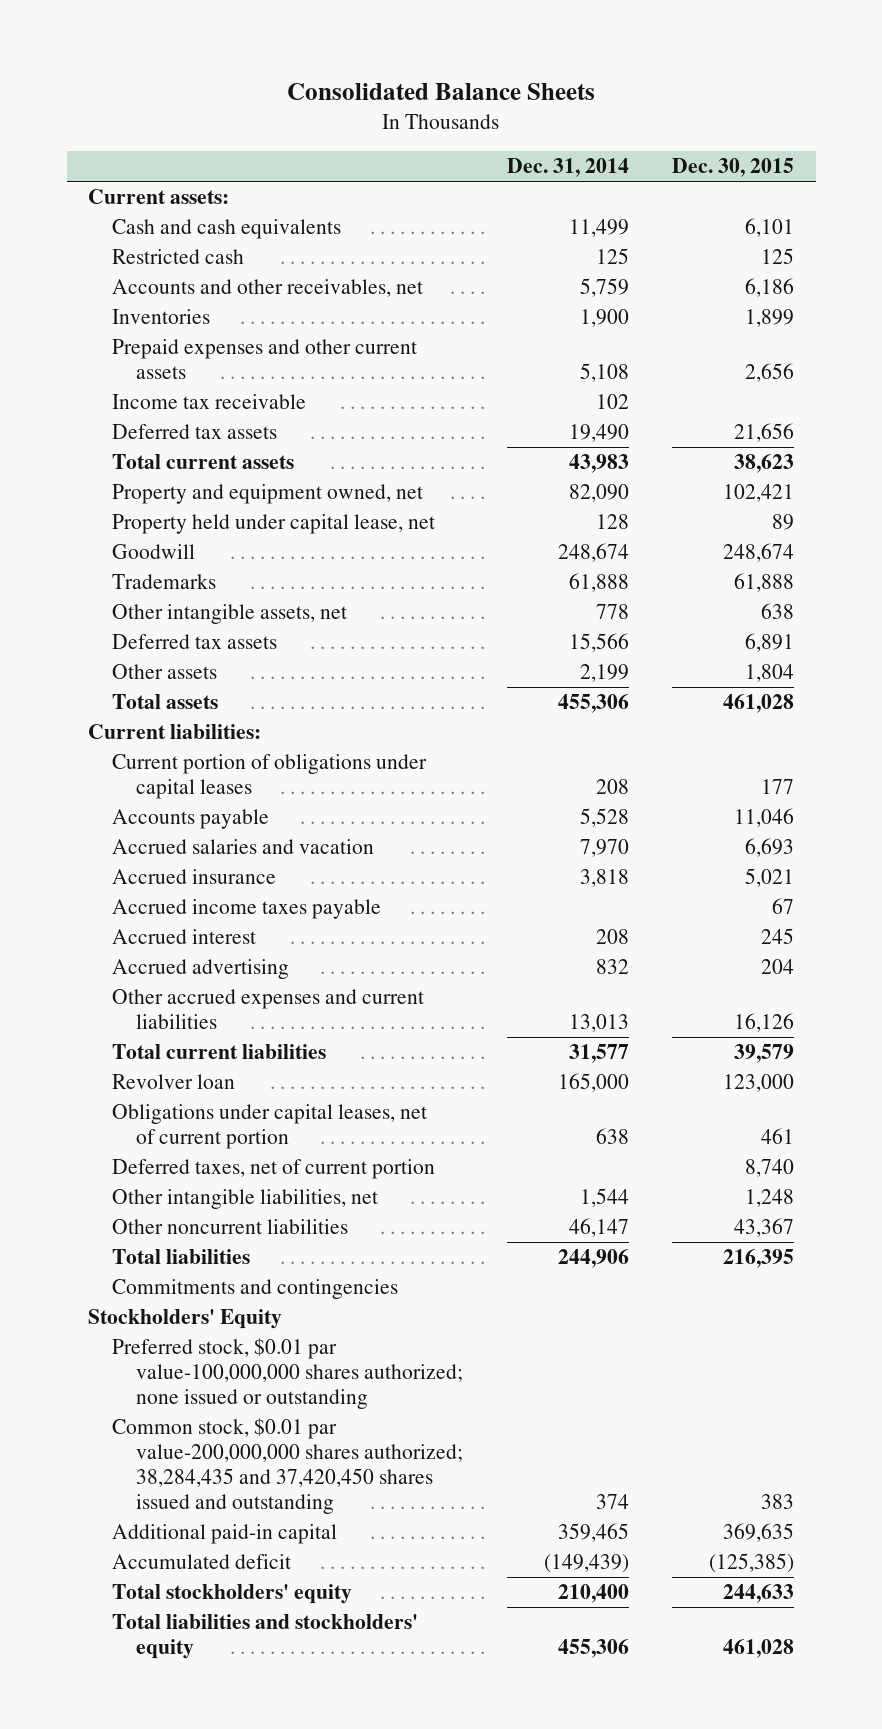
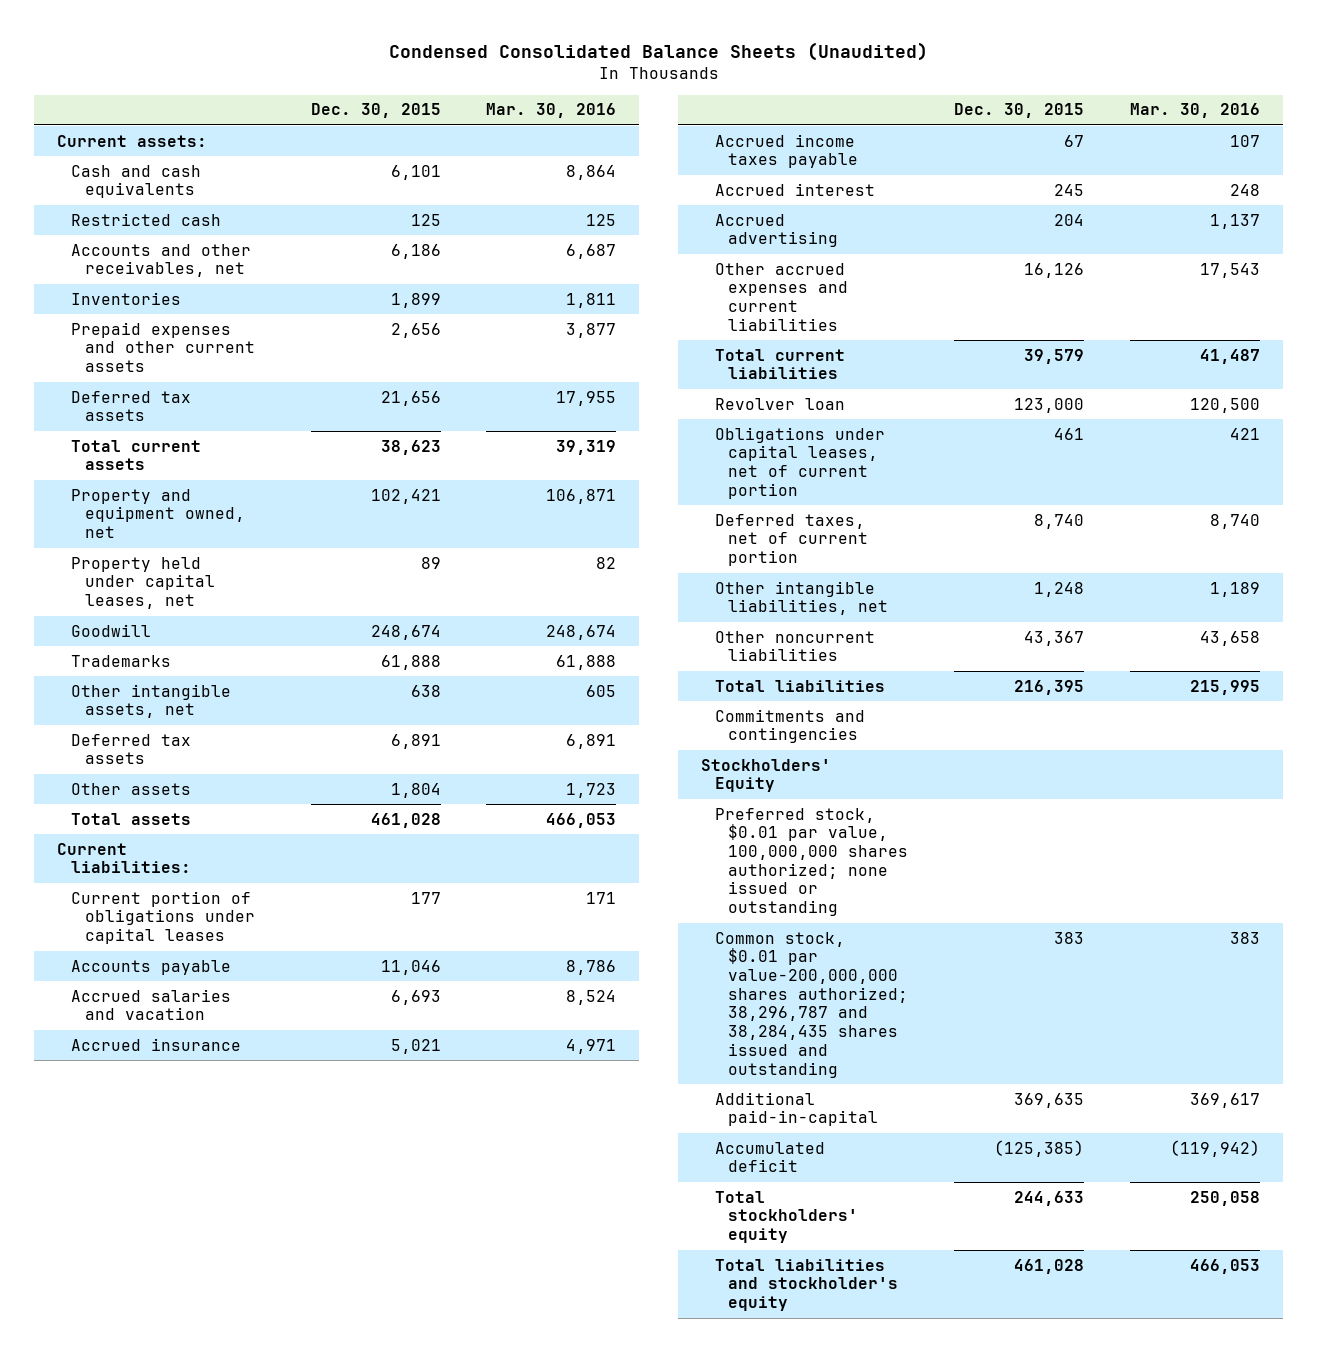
[287,83,596,101] Consolidated Balance Sheets -> [388,42,928,62] Condensed Consolidated Balance Sheets (Unaudited)
[506,158,629,178] Dec. 31, 2014 -> none
none -> [486,103,617,119] Mar. 30, 2016
[112,394,307,410] Income tax receivable -> none
[112,514,436,535] Property held under capital lease, net -> [71,556,215,610] Property held under capital leases, net
[112,1338,464,1410] Preferred stock, $0.01 par value-100,000,000 shares authorized; none issued or outstanding -> [714,807,909,917] Preferred stock, $0.01 par value, 100,000,000 shares authorized; none issued or outstanding
[112,1418,464,1515] Common stock, $0.01 par value-200,000,000 shares authorized; 38,284,435 and 37,420,450 shares issued and outstanding -> [714,931,909,1078] Common stock, $0.01 par value-200,000,000 shares authorized; 38,296,787 and 38,284,435 shares issued and outstanding
[112,1524,338,1545] Additional paid-in capital -> [714,1091,879,1127] Additional paid-in-capital
[112,1614,419,1660] Total liabilities and stockholders' equity -> [714,1258,899,1312] Total liabilities and stockholder's equity

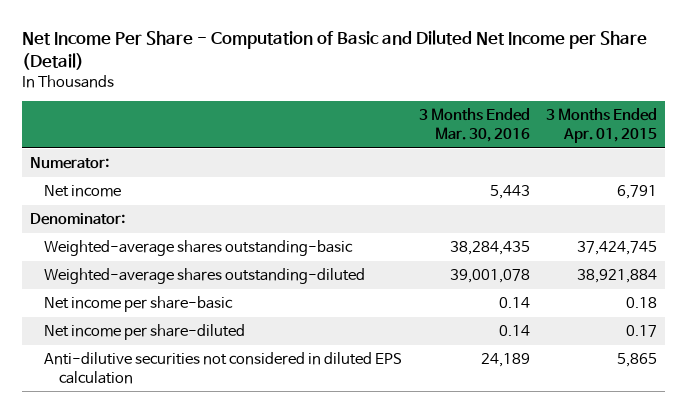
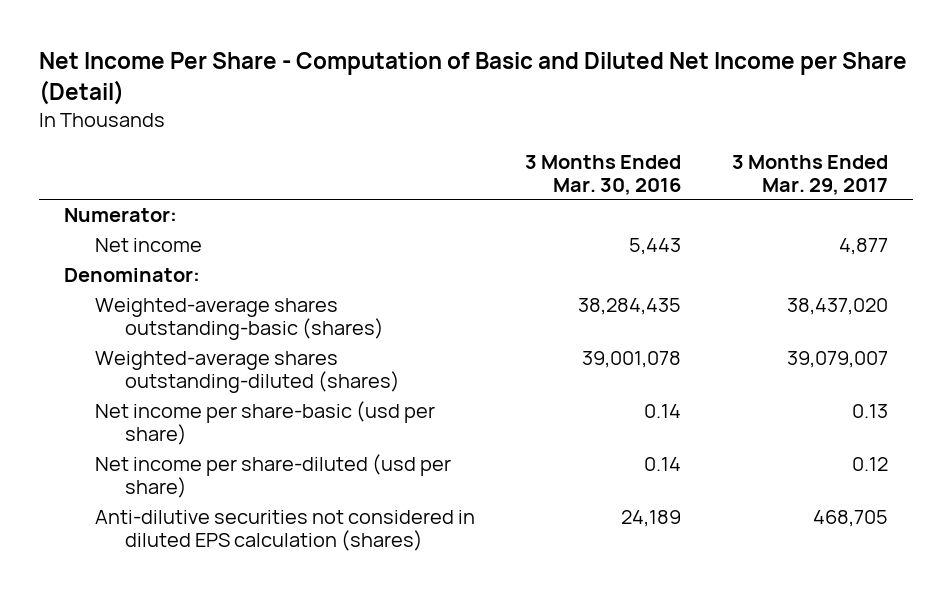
[546,108,658,143] 3 Months Ended Apr. 01, 2015 -> none
none -> [731,154,888,195] 3 Months Ended Mar. 29, 2017
[44,240,354,257] Weighted-average shares outstanding-basic -> [94,298,385,341] Weighted-average shares outstanding-basic (shares)
[44,268,366,285] Weighted-average shares outstanding-diluted -> [94,351,401,394] Weighted-average shares outstanding-diluted (shares)
[44,296,234,313] Net income per share-basic -> [94,401,435,446] Net income per share-basic (usd per share)
[44,324,246,341] Net income per share-diluted -> [94,454,451,499] Net income per share-diluted (usd per share)
[44,352,403,384] Anti-dilutive securities not considered in diluted EPS calculation -> [94,510,475,552] Anti-dilutive securities not considered in diluted EPS calculation (shares)

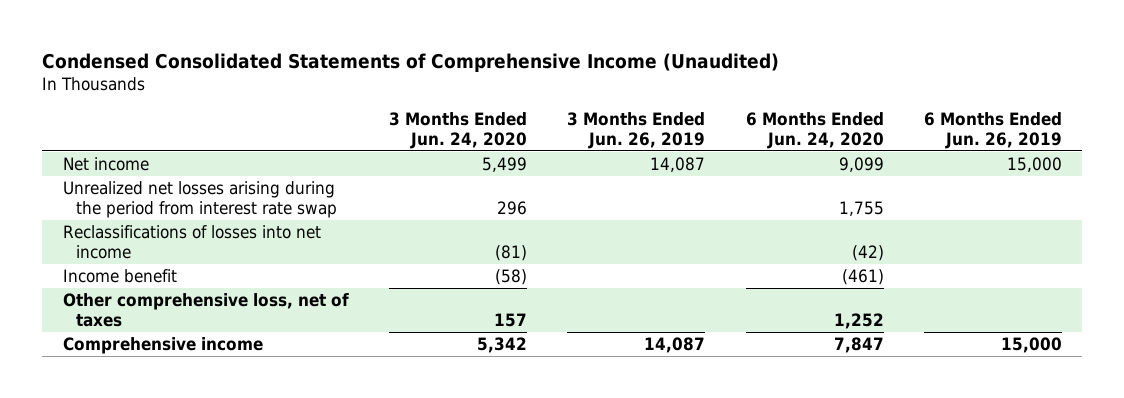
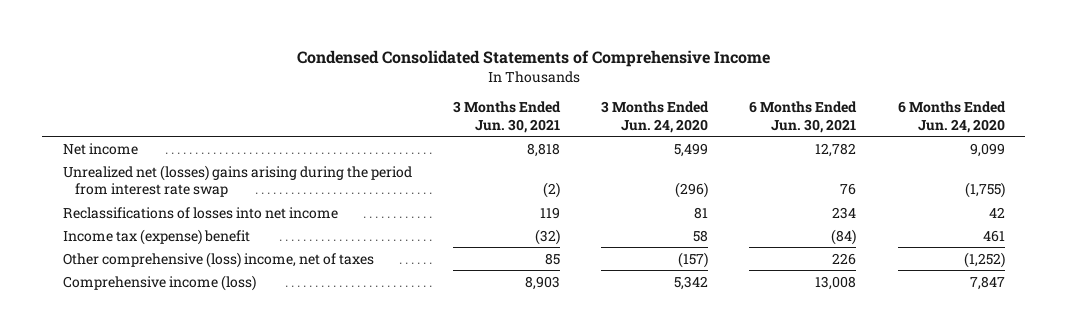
[42,53,780,73] Condensed Consolidated Statements of Comprehensive Income (Unaudited) -> [296,50,770,68] Condensed Consolidated Statements of Comprehensive Income
[567,112,706,149] 3 Months Ended Jun. 26, 2019 -> none
[923,112,1062,149] 6 Months Ended Jun. 26, 2019 -> none
none -> [452,101,561,133] 3 Months Ended Jun. 30, 2021
none -> [749,101,858,133] 6 Months Ended Jun. 30, 2021
[62,181,337,218] Unrealized net losses arising during the period from interest rate swap -> [62,164,412,197] Unrealized net (losses) gains arising during the period from interest rate swap
[496,200,527,215] 296 -> [675,181,709,198] (296)
[838,200,884,216] 1,755 -> [964,181,1005,198] (1,755)
[494,244,527,261] (81) -> [694,206,709,219] 81
[851,244,884,261] (42) -> [988,206,1005,218] 42
[62,269,177,284] Income benefit -> [62,228,250,245] Income tax (expense) benefit
[494,269,527,286] (58) -> [693,229,709,242] 58
[841,269,884,286] (461) -> [982,229,1005,242] 461
[62,293,349,327] Other comprehensive loss, net of taxes -> [62,251,374,268] Other comprehensive (loss) income, net of taxes
[493,312,527,327] 157 -> [678,251,709,268] (157)
[833,312,884,329] 1,252 -> [963,251,1005,268] (1,252)
[62,337,263,355] Comprehensive income -> [62,274,256,291] Comprehensive income (loss)

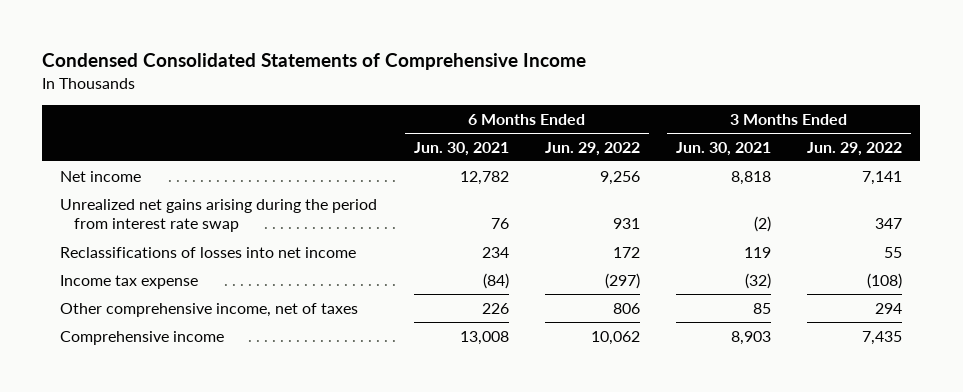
[601,101,710,133] 3 Months Ended Jun. 24, 2020 -> none
[897,101,1006,133] 6 Months Ended Jun. 24, 2020 -> none
none -> [544,141,640,156] Jun. 29, 2022
none -> [807,141,903,156] Jun. 29, 2022
[62,164,412,197] Unrealized net (losses) gains arising during the period from interest rate swap -> [60,198,378,233] Unrealized net gains arising during the period from interest rate swap
[62,228,250,245] Income tax (expense) benefit -> [60,274,199,289] Income tax expense
[62,251,374,268] Other comprehensive (loss) income, net of taxes -> [60,302,359,317] Other comprehensive income, net of taxes
[62,274,256,291] Comprehensive income (loss) -> [60,330,225,345] Comprehensive income

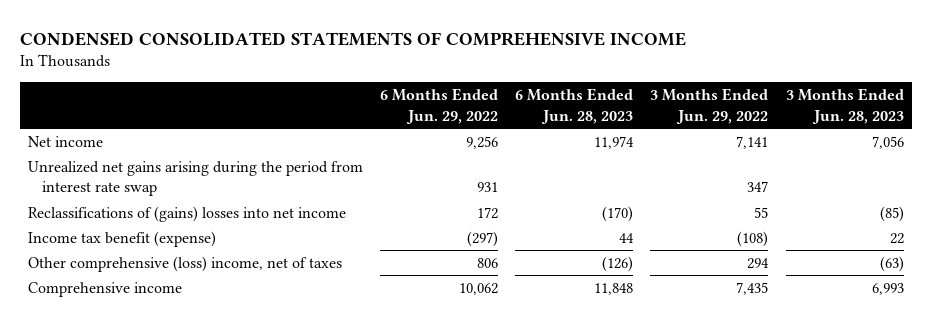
[42,53,587,71] Condensed Consolidated Statements of Comprehensive Income -> [19,31,686,46] CONDENSED CONSOLIDATED STATEMENTS OF COMPREHENSIVE INCOME
[413,141,509,156] Jun. 30, 2021 -> none
[675,141,771,156] Jun. 30, 2021 -> none
none -> [515,88,634,124] 6 Months Ended Jun. 28, 2023
none -> [785,88,904,124] 3 Months Ended Jun. 28, 2023
[60,246,357,258] Reclassifications of losses into net income -> [28,205,347,222] Reclassifications of (gains) losses into net income
[60,274,199,289] Income tax expense -> [28,230,217,247] Income tax benefit (expense)
[60,302,359,317] Other comprehensive income, net of taxes -> [28,255,343,272] Other comprehensive (loss) income, net of taxes

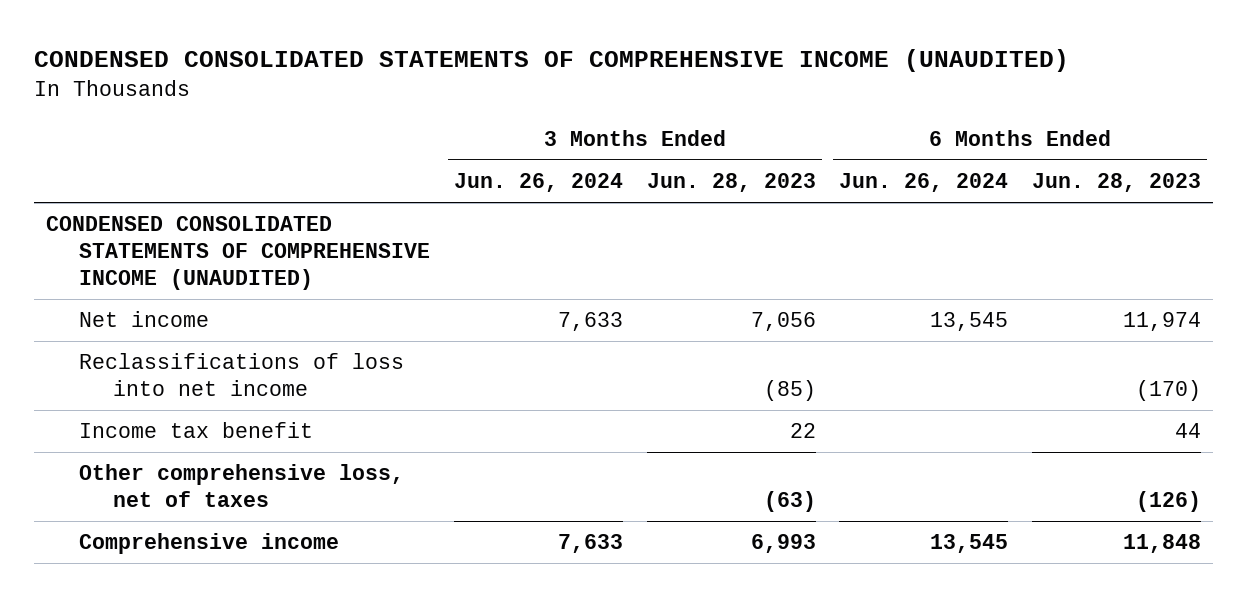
[19,31,686,46] CONDENSED CONSOLIDATED STATEMENTS OF COMPREHENSIVE INCOME -> [34,49,1070,73] CONDENSED CONSOLIDATED STATEMENTS OF COMPREHENSIVE INCOME (UNAUDITED)
[380,88,499,124] 6 Months Ended Jun. 29, 2022 -> none
[650,88,769,124] 3 Months Ended Jun. 29, 2022 -> none
none -> [454,173,624,193] Jun. 26, 2024
none -> [839,173,1009,193] Jun. 26, 2024
none -> [46,216,431,290] CONDENSED CONSOLIDATED STATEMENTS OF COMPREHENSIVE INCOME (UNAUDITED)
[28,160,364,197] Unrealized net gains arising during the period from interest rate swap -> none
[28,205,347,222] Reclassifications of (gains) losses into net income -> [79,353,405,397] Reclassifications of loss into net income
[28,230,217,247] Income tax benefit (expense) -> [79,422,314,439] Income tax benefit
[28,255,343,272] Other comprehensive (loss) income, net of taxes -> [79,464,405,508] Other comprehensive loss, net of taxes

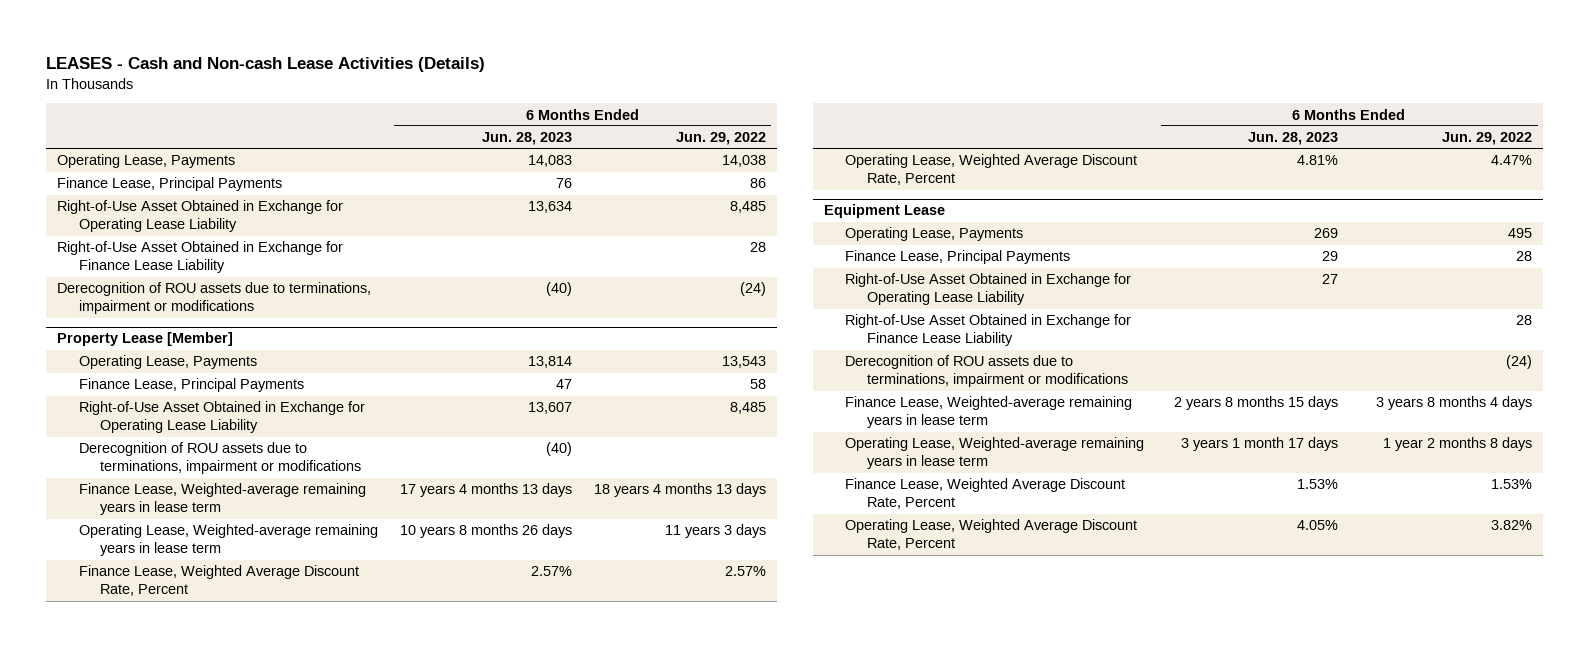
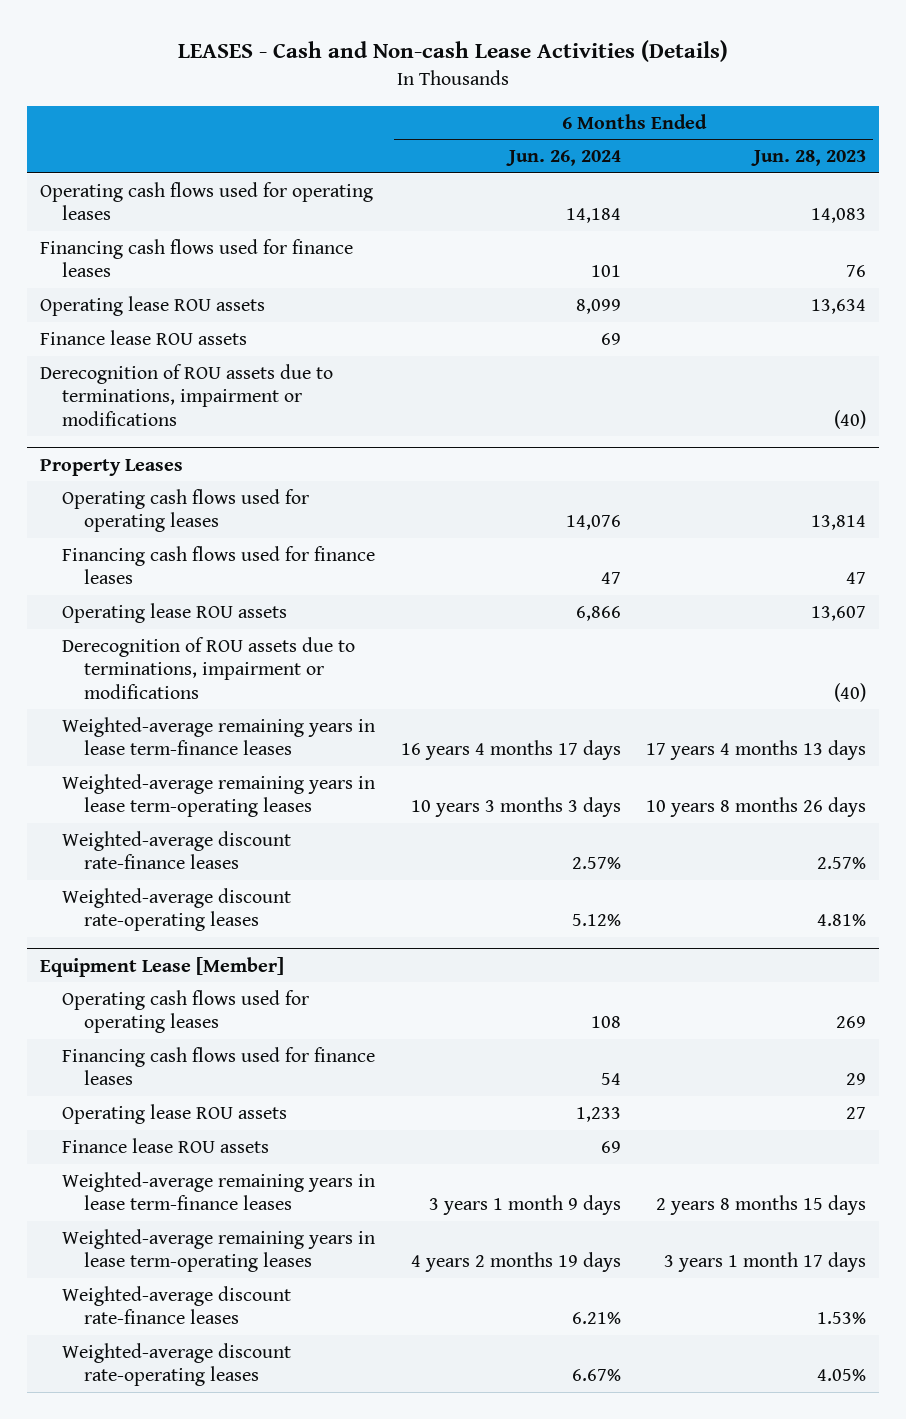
[675,132,766,146] Jun. 29, 2022 -> none
none -> [505,150,621,167] Jun. 26, 2024
[57,154,236,169] Operating Lease, Payments -> [40,182,374,221] Operating cash flows used for operating leases
[57,177,283,192] Finance Lease, Principal Payments -> [40,239,354,278] Financing cash flows used for finance leases
[57,200,344,233] Right-of-Use Asset Obtained in Exchange for Operating Lease Liability -> [40,296,266,317] Operating lease ROU assets
[57,241,344,274] Right-of-Use Asset Obtained in Exchange for Finance Lease Liability -> [40,330,248,346] Finance lease ROU assets
[57,332,234,347] Property Lease [Member] -> [40,458,184,476] Property Leases
[78,355,257,370] Operating Lease, Payments -> [61,489,309,533] Operating cash flows used for operating leases
[78,378,304,393] Finance Lease, Principal Payments -> [61,546,375,585] Financing cash flows used for finance leases
[78,401,365,434] Right-of-Use Asset Obtained in Exchange for Operating Lease Liability -> [61,603,287,624] Operating lease ROU assets
[845,355,1128,388] Derecognition of ROU assets due to terminations, impairment or modifications -> none
[78,483,366,516] Finance Lease, Weighted-average remaining years in lease term -> [61,717,375,756] Weighted-average remaining years in lease term-finance leases
[78,524,378,557] Operating Lease, Weighted-average remaining years in lease term -> [61,774,375,818] Weighted-average remaining years in lease term-operating leases
[78,565,359,597] Finance Lease, Weighted Average Discount Rate, Percent -> [61,831,291,870] Weighted-average discount rate-finance leases
[845,154,1138,186] Operating Lease, Weighted Average Discount Rate, Percent -> [61,888,291,932] Weighted-average discount rate-operating leases
[824,204,946,219] Equipment Lease -> [40,956,285,977] Equipment Lease [Member]
[845,227,1024,242] Operating Lease, Payments -> [61,990,309,1034] Operating cash flows used for operating leases
[845,250,1071,265] Finance Lease, Principal Payments -> [61,1047,375,1086] Financing cash flows used for finance leases
[845,273,1132,306] Right-of-Use Asset Obtained in Exchange for Operating Lease Liability -> [61,1104,287,1125] Operating lease ROU assets
[845,314,1132,347] Right-of-Use Asset Obtained in Exchange for Finance Lease Liability -> [61,1138,269,1154] Finance lease ROU assets
[845,396,1133,429] Finance Lease, Weighted-average remaining years in lease term -> [61,1172,375,1211] Weighted-average remaining years in lease term-finance leases
[845,437,1145,470] Operating Lease, Weighted-average remaining years in lease term -> [61,1229,375,1273] Weighted-average remaining years in lease term-operating leases
[845,478,1126,510] Finance Lease, Weighted Average Discount Rate, Percent -> [61,1286,291,1325] Weighted-average discount rate-finance leases
[845,519,1138,551] Operating Lease, Weighted Average Discount Rate, Percent -> [61,1343,291,1387] Weighted-average discount rate-operating leases

